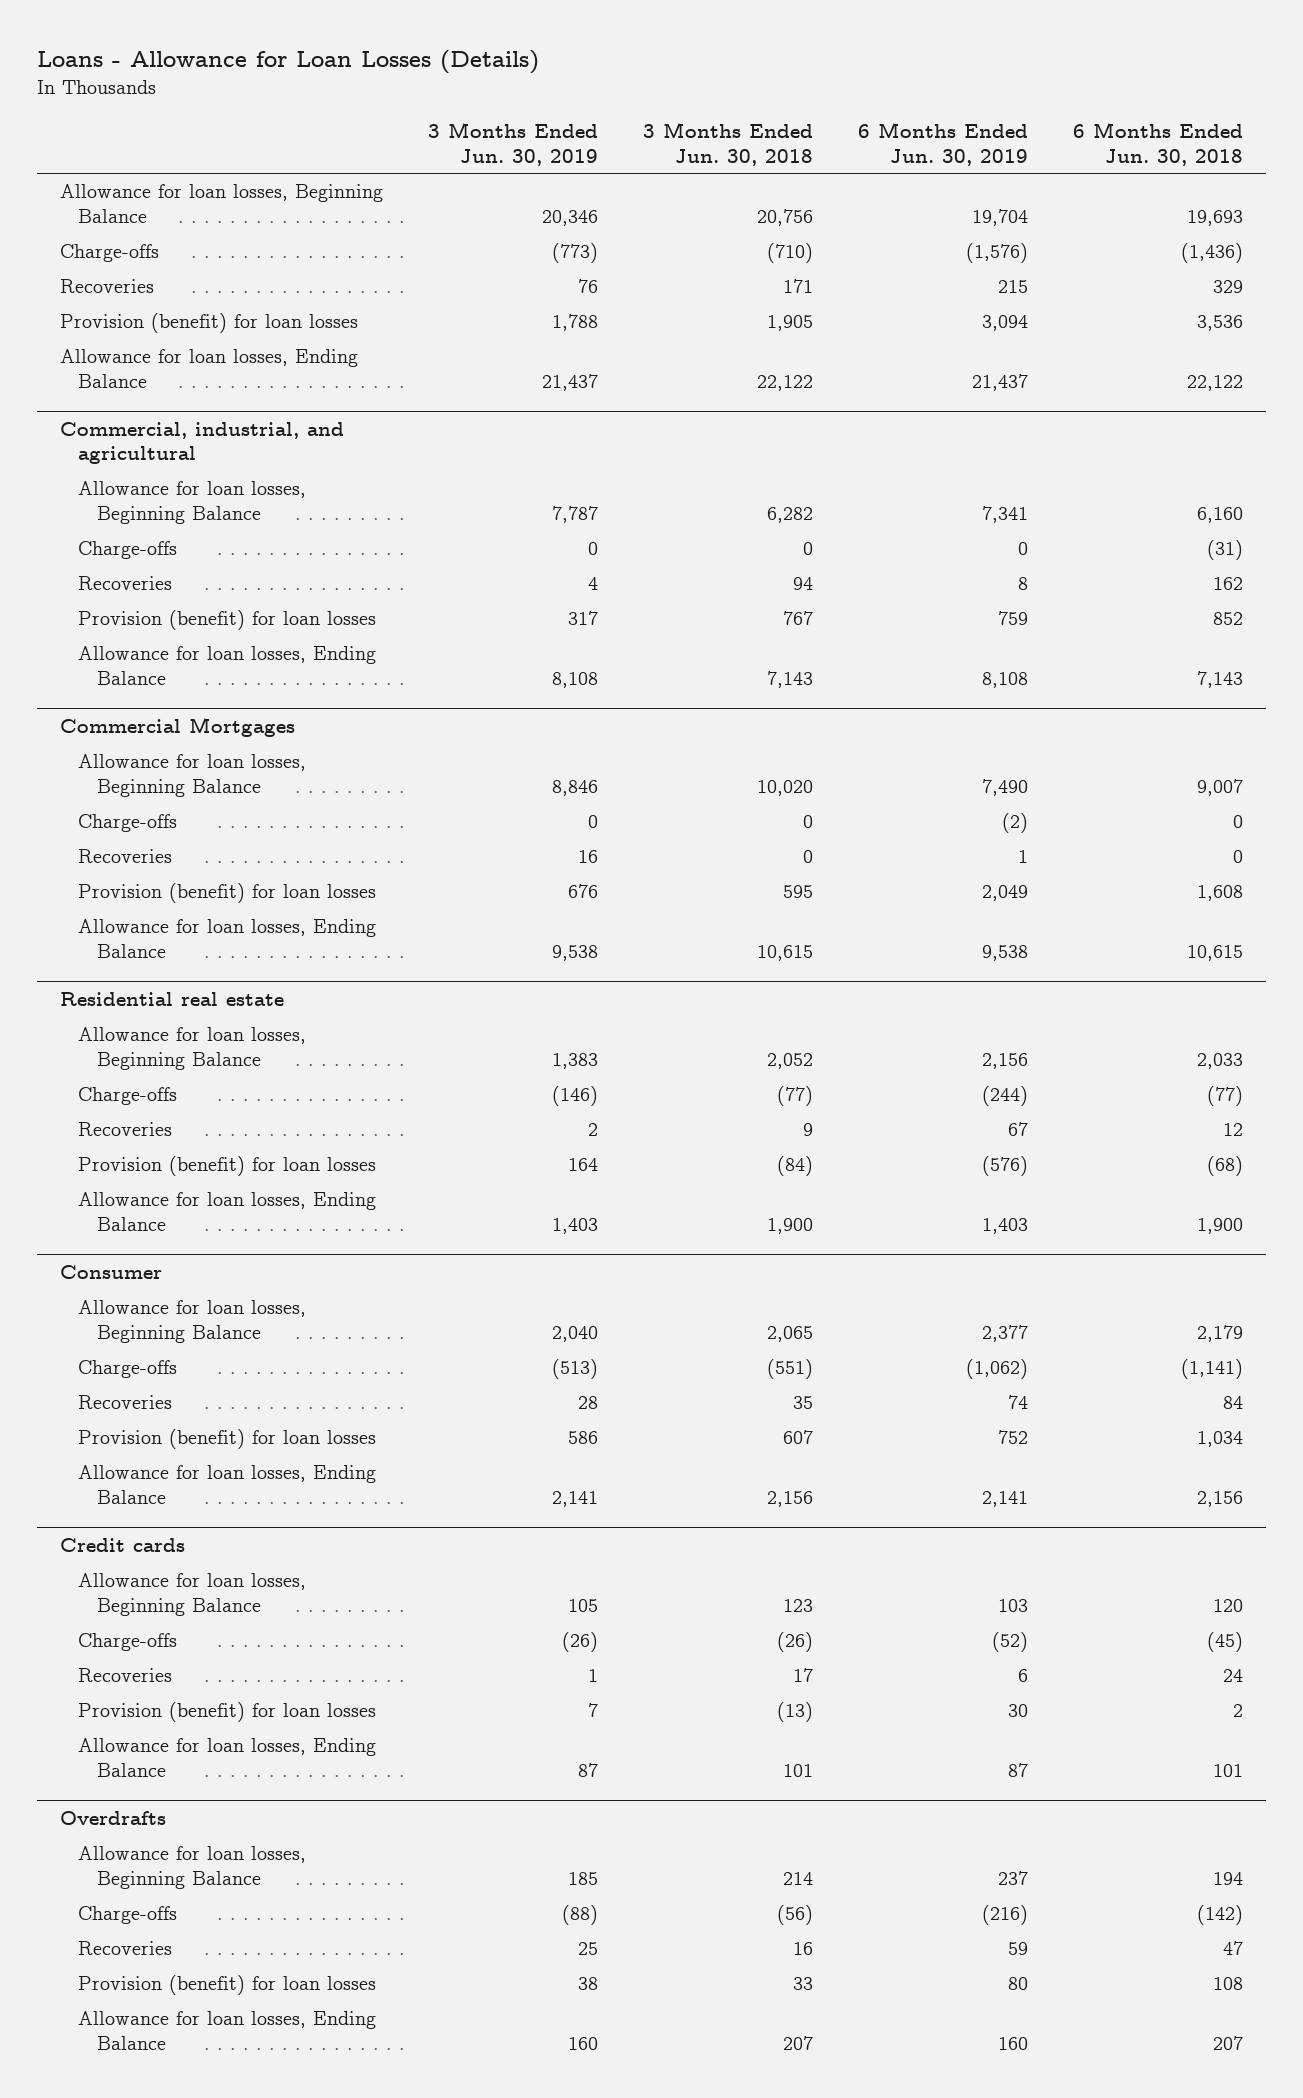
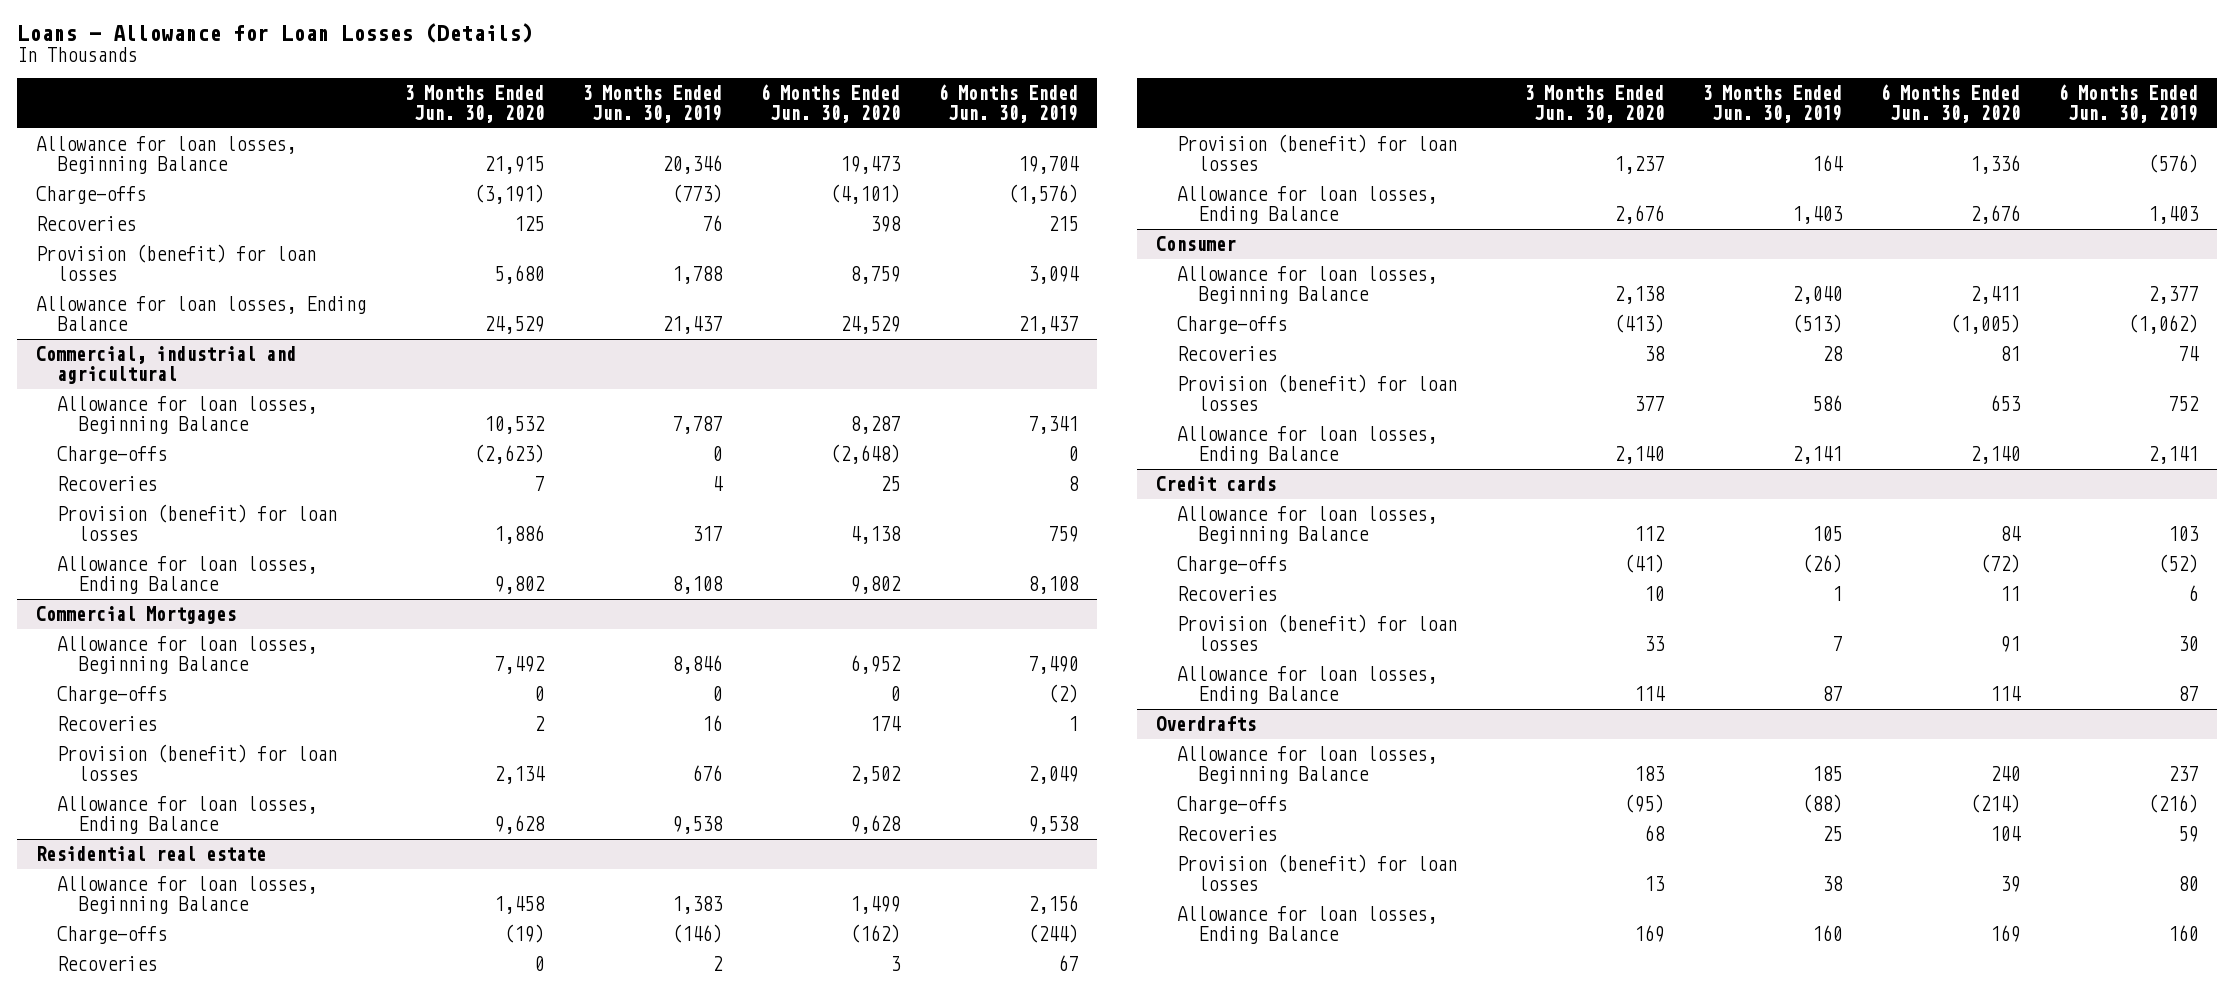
[642,121,813,166] 3 Months Ended Jun. 30, 2018 -> none
[1073,121,1244,166] 6 Months Ended Jun. 30, 2018 -> none
none -> [403,84,544,123] 3 Months Ended Jun. 30, 2020
none -> [760,83,901,123] 6 Months Ended Jun. 30, 2020
[59,421,344,465] Commercial, industrial, and agricultural -> [35,346,296,385] Commercial, industrial and agricultural

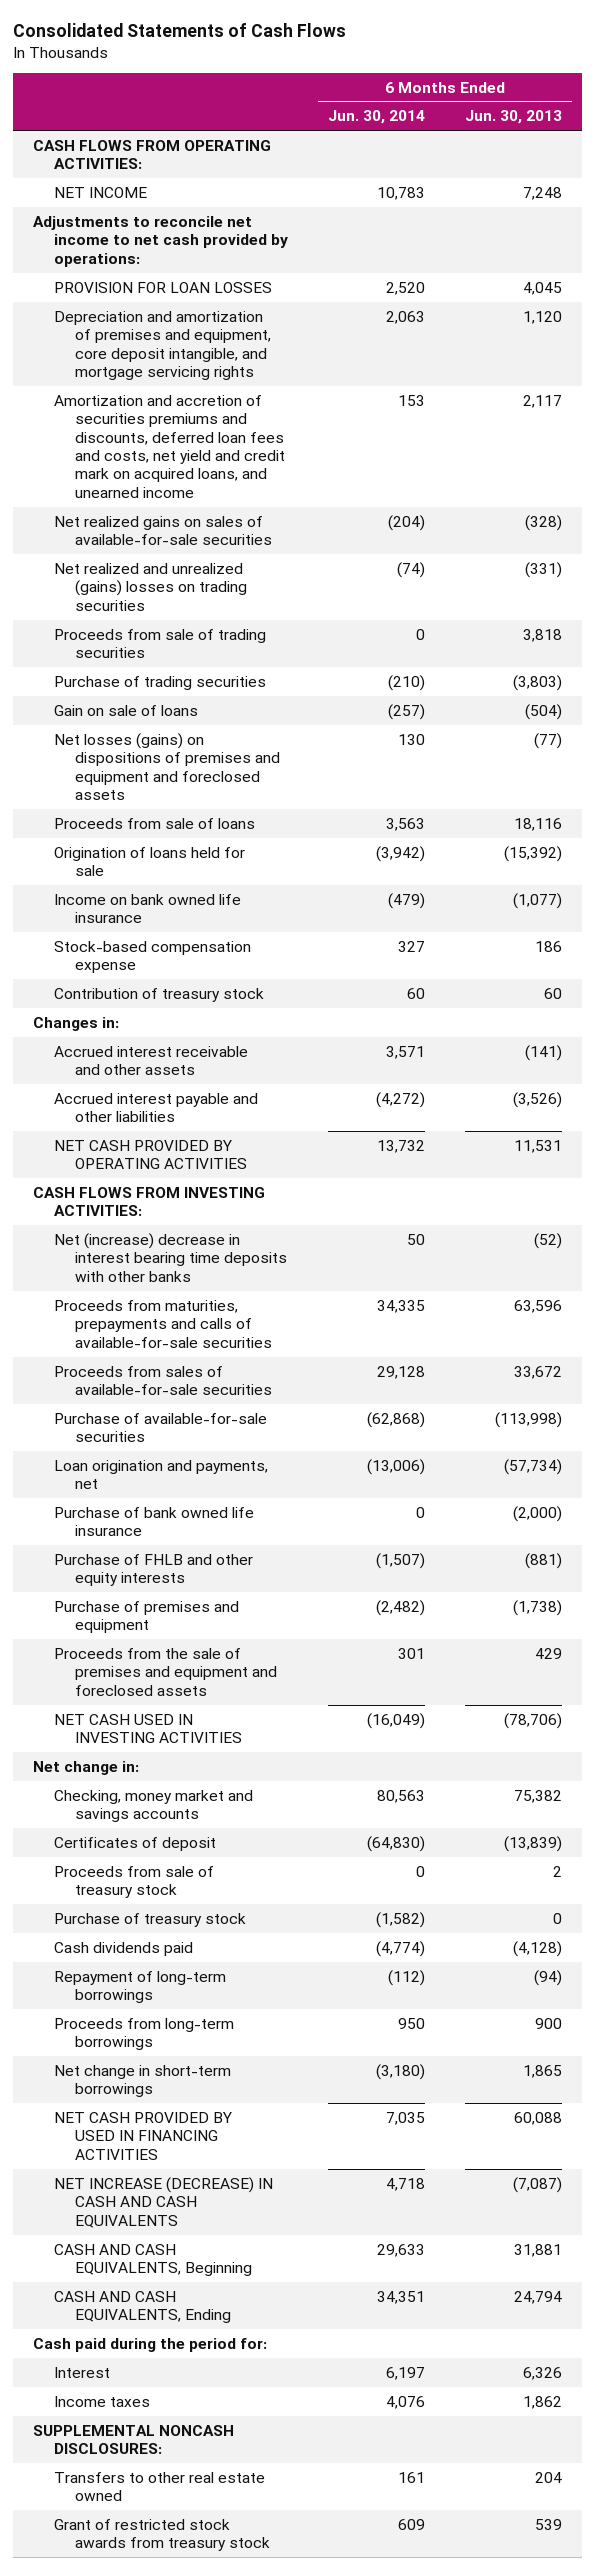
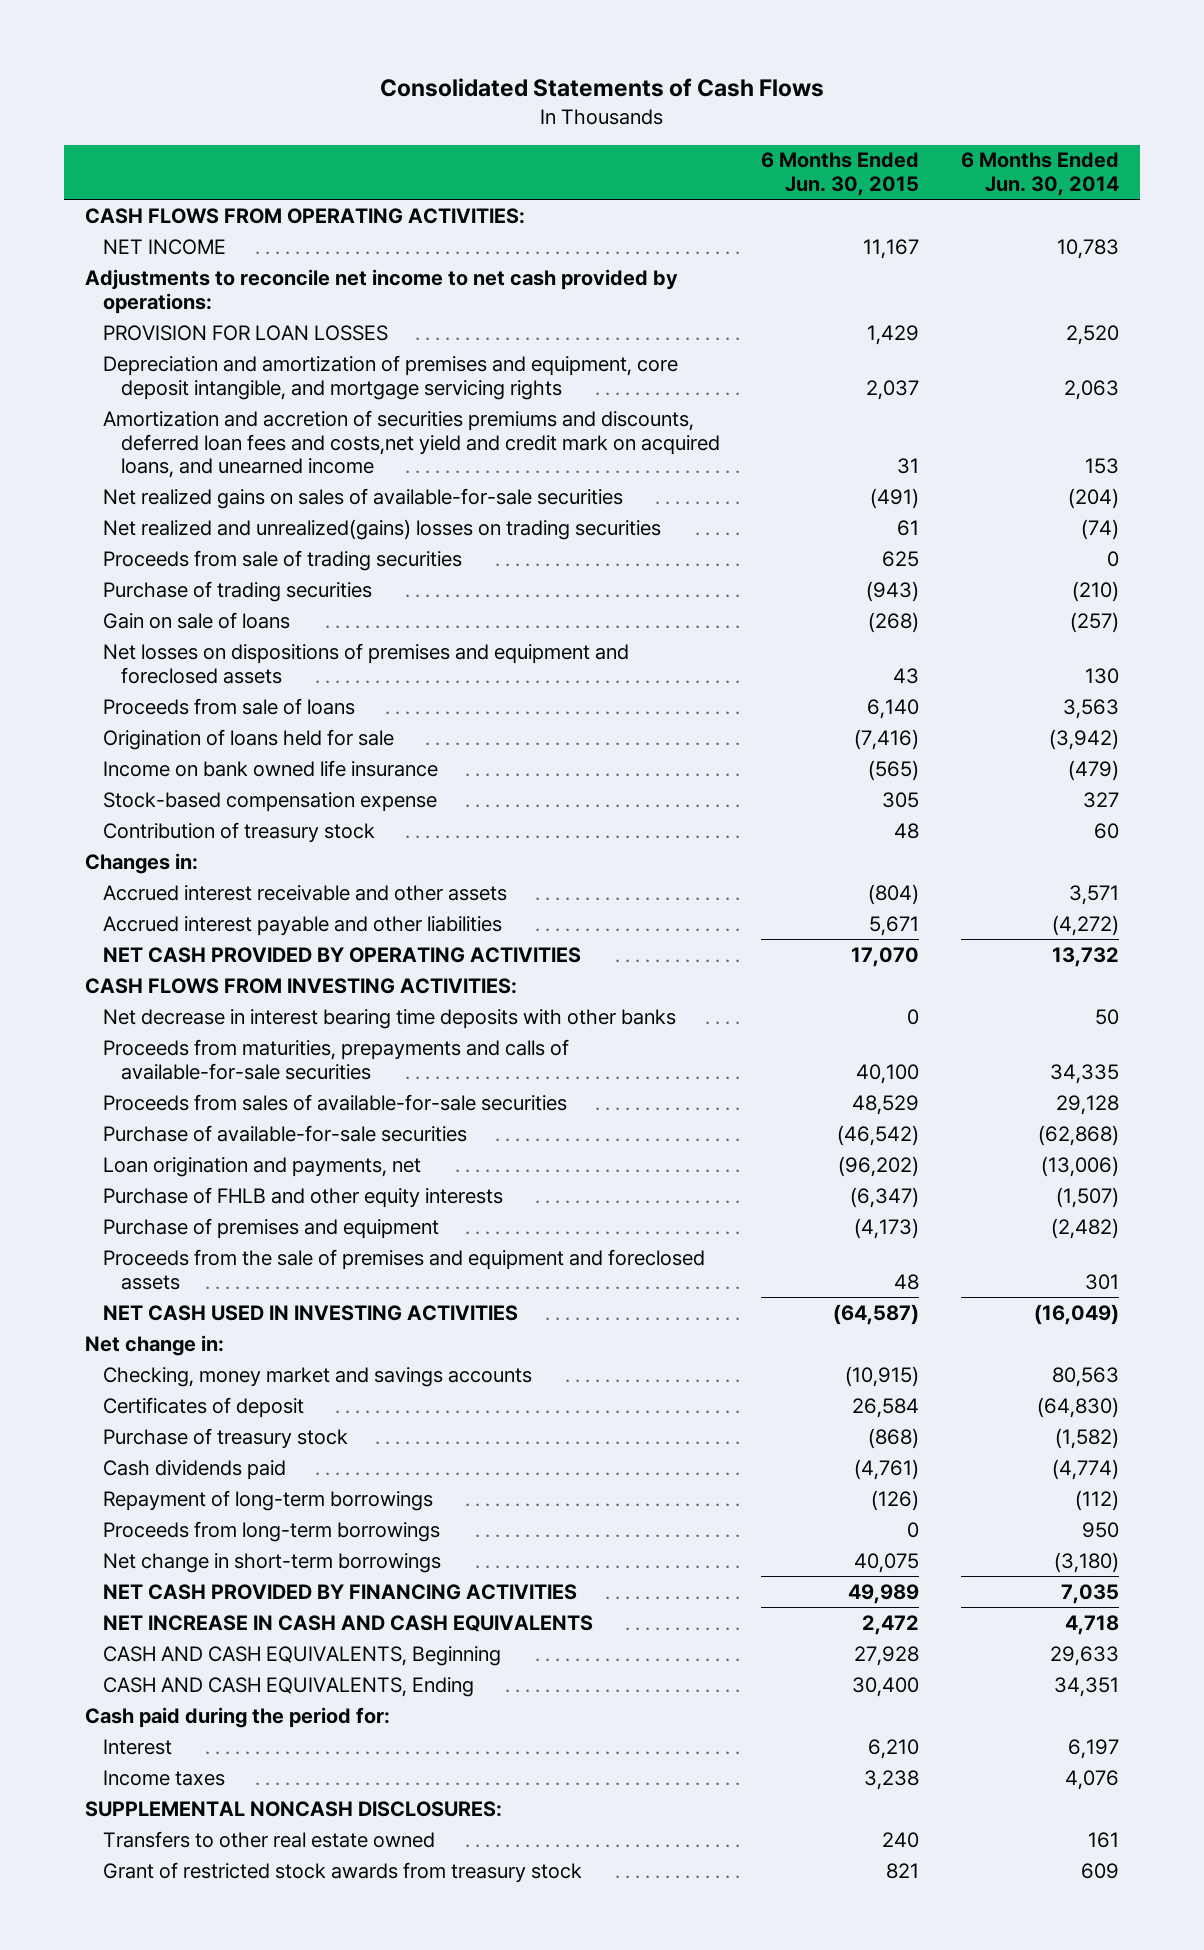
[465,110,563,125] Jun. 30, 2013 -> none
none -> [761,152,920,197] 6 Months Ended Jun. 30, 2015
[54,394,286,498] Amortization and accretion of securities premiums and discounts, deferred loan fees and costs, net yield and credit mark on acquired loans, and unearned income -> [102,409,720,479] Amortization and accretion of securities premiums and discounts, deferred loan fees and costs,net yield and credit mark on acquired loans, and unearned income
[54,562,248,611] Net realized and unrealized (gains) losses on trading securities -> [102,518,661,540] Net realized and unrealized(gains) losses on trading securities
[54,732,281,801] Net losses (gains) on dispositions of premises and equipment and foreclosed assets -> [102,642,629,684] Net losses on dispositions of premises and equipment and foreclosed assets
[54,1232,288,1282] Net (increase) decrease in interest bearing time deposits with other banks -> [102,1008,676,1029] Net decrease in interest bearing time deposits with other banks
[54,1506,255,1537] Purchase of bank owned life insurance -> none
[54,1865,215,1899] Proceeds from sale of treasury stock -> none
[54,2111,233,2160] NET CASH PROVIDED BY USED IN FINANCING ACTIVITIES -> [102,1583,577,1600] NET CASH PROVIDED BY FINANCING ACTIVITIES
[54,2176,274,2228] NET INCREASE (DECREASE) IN CASH AND CASH EQUIVALENTS -> [102,1614,593,1632] NET INCREASE IN CASH AND CASH EQUIVALENTS

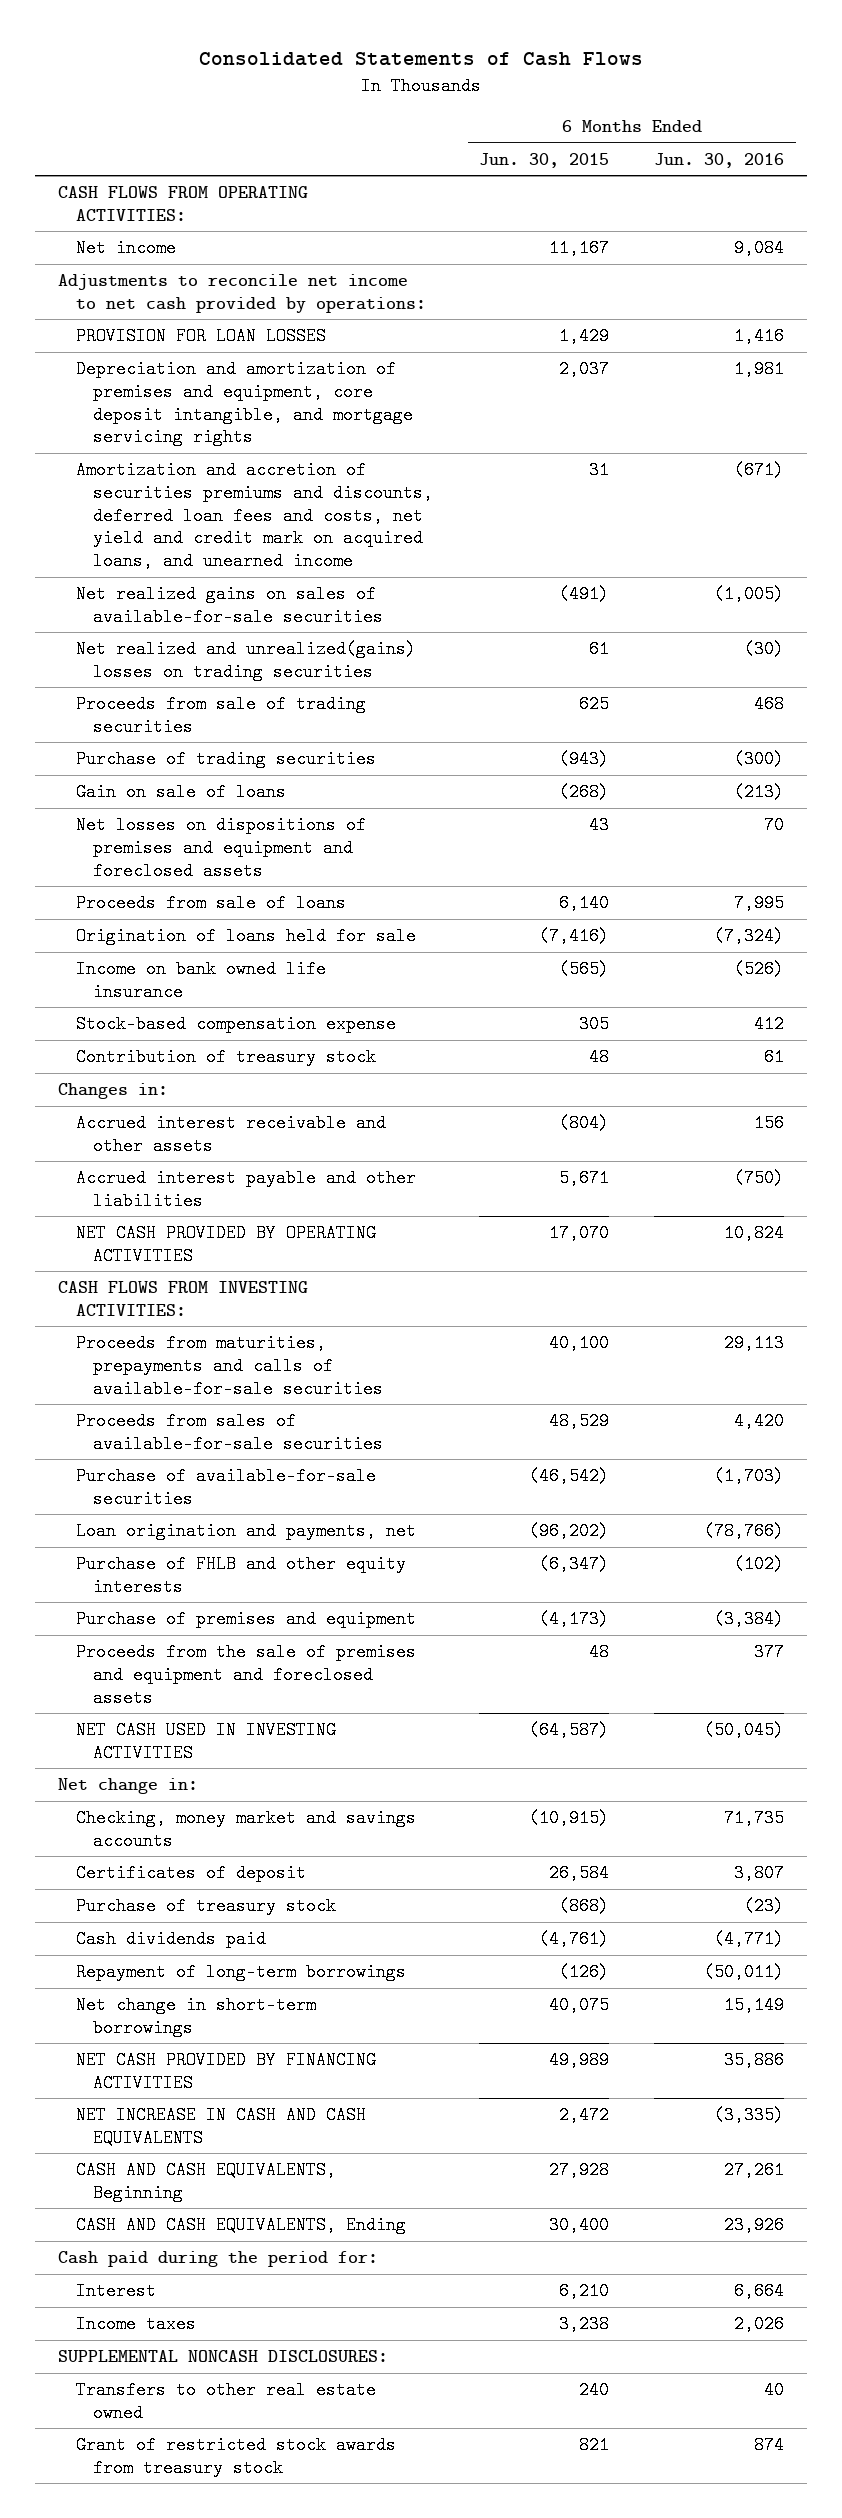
[961,152,1120,197] 6 Months Ended Jun. 30, 2014 -> none
none -> [654,152,785,168] Jun. 30, 2016
[102,238,226,255] NET INCOME -> [75,239,176,258] Net income
[102,409,720,479] Amortization and accretion of securities premiums and discounts, deferred loan fees and costs,net yield and credit mark on acquired loans, and unearned income -> [75,461,434,571] Amortization and accretion of securities premiums and discounts, deferred loan fees and costs, net yield and credit mark on acquired loans, and unearned income
[102,1008,676,1029] Net decrease in interest bearing time deposits with other banks -> none
[102,1520,440,1542] Proceeds from long-term borrowings -> none

